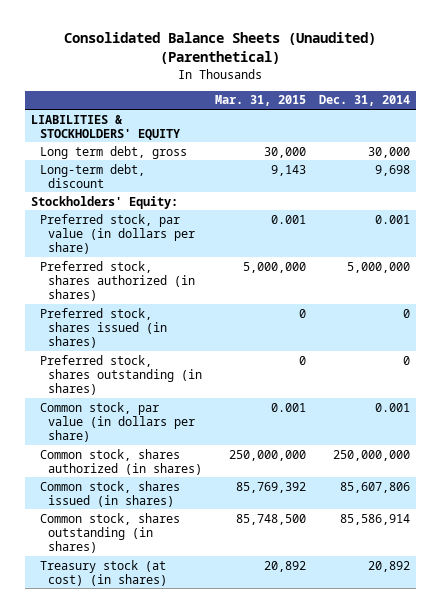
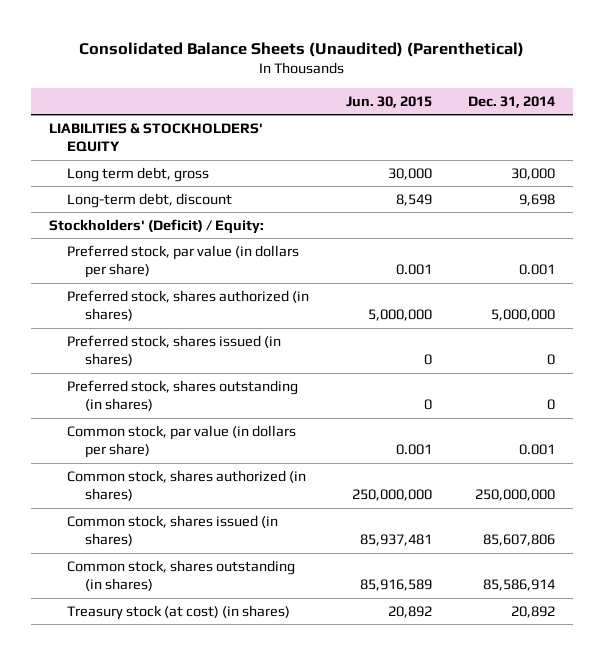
[215,95,307,107] Mar. 31, 2015 -> none
none -> [345,95,432,108] Jun. 30, 2015
[30,195,178,209] Stockholders' Equity: -> [49,218,265,234] Stockholders' (Deficit) / Equity:

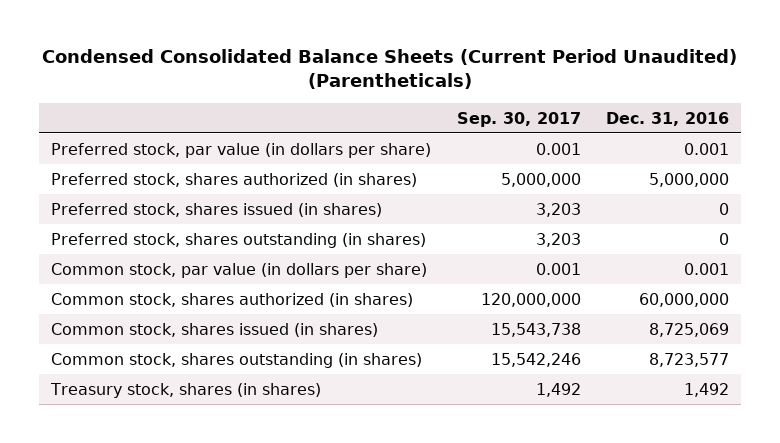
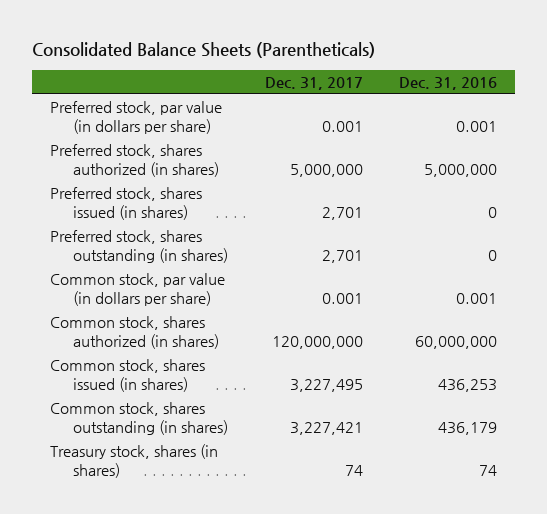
[42,49,738,90] Condensed Consolidated Balance Sheets (Current Period Unaudited) (Parentheticals) -> [32,42,376,59] Consolidated Balance Sheets (Parentheticals)
[456,111,581,127] Sep. 30, 2017 -> none
none -> [264,77,363,91] Dec. 31, 2017
[648,322,729,337] 8,725,069 -> [438,378,498,392] 436,253
[648,352,729,367] 8,723,577 -> [438,421,498,435] 436,179
[683,382,729,397] 1,492 -> [479,464,498,476] 74

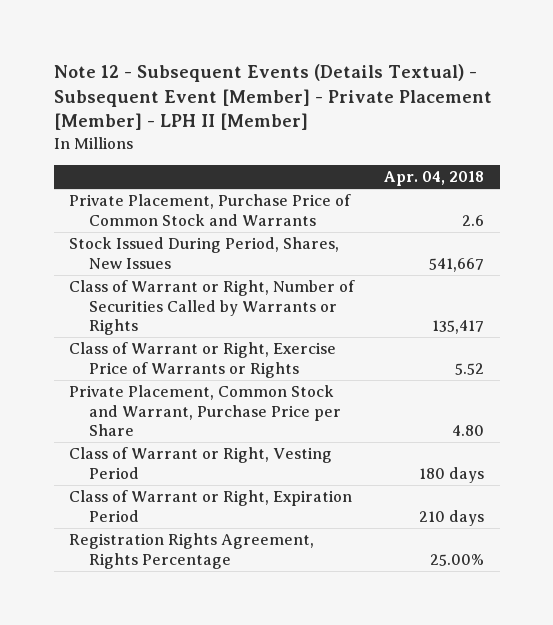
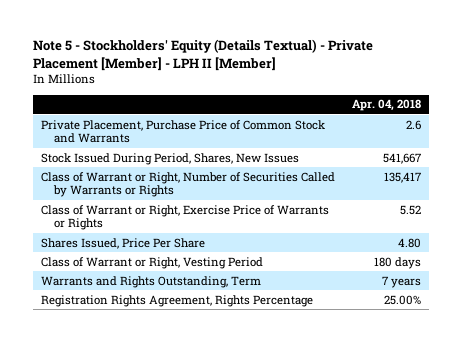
[53,64,492,131] Note 12 - Subsequent Events (Details Textual) - Subsequent Event [Member] - Private Placement [Member] - LPH II [Member] -> [32,39,373,71] Note 5 - Stockholders' Equity (Details Textual) - Private Placement [Member] - LPH II [Member]
[69,385,342,437] Private Placement, Common Stock and Warrant, Purchase Price per Share -> none
none -> [40,237,205,249] Shares Issued, Price Per Share
[69,490,353,522] Class of Warrant or Right, Expiration Period -> none
none -> [40,275,261,288] Warrants and Rights Outstanding, Term

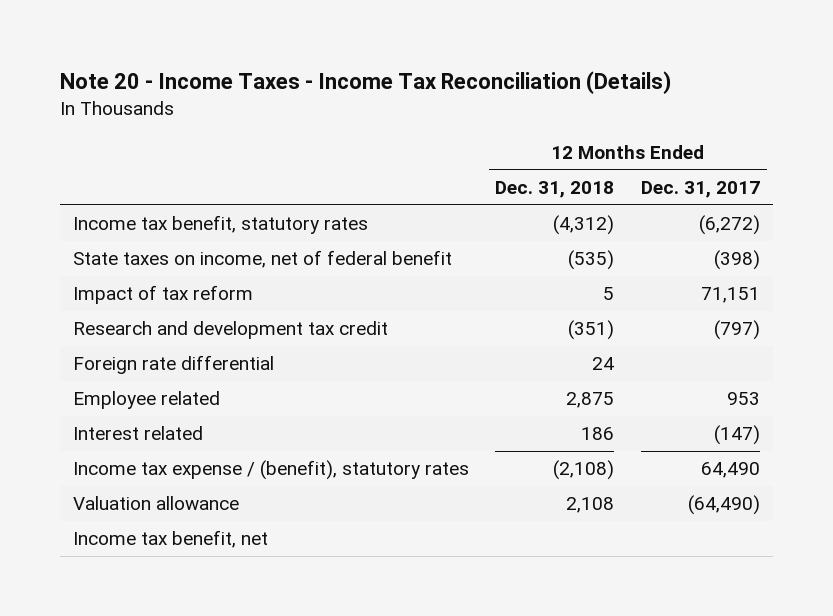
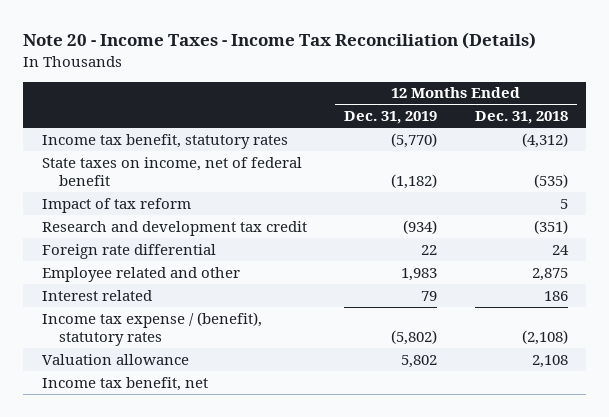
[640,181,760,199] Dec. 31, 2017 -> none
none -> [344,111,438,125] Dec. 31, 2019
[72,391,220,410] Employee related -> [41,266,240,282] Employee related and other

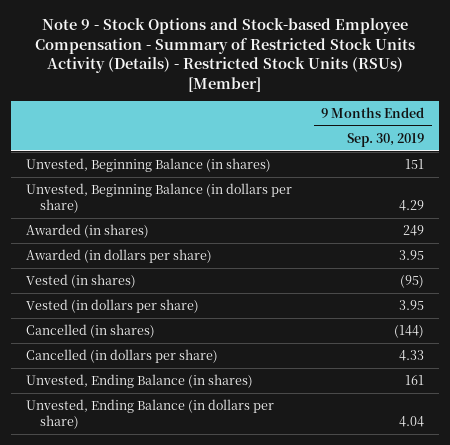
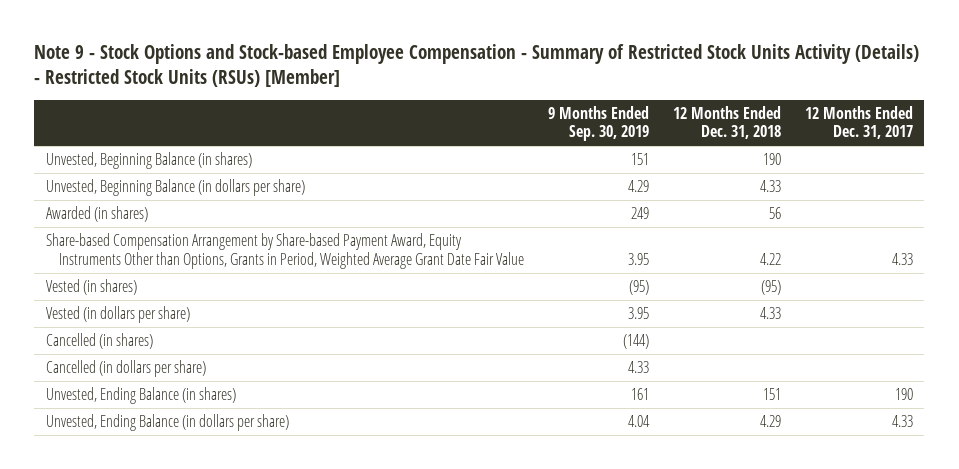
none -> [672,105,781,140] 12 Months Ended Dec. 31, 2018
none -> [804,105,913,140] 12 Months Ended Dec. 31, 2017
[25,248,212,263] Awarded (in dollars per share) -> [46,233,524,269] Share-based Compensation Arrangement by Share-based Payment Award, Equity Instruments Other than Options, Grants in Period, Weighted Average Grant Date Fair Value

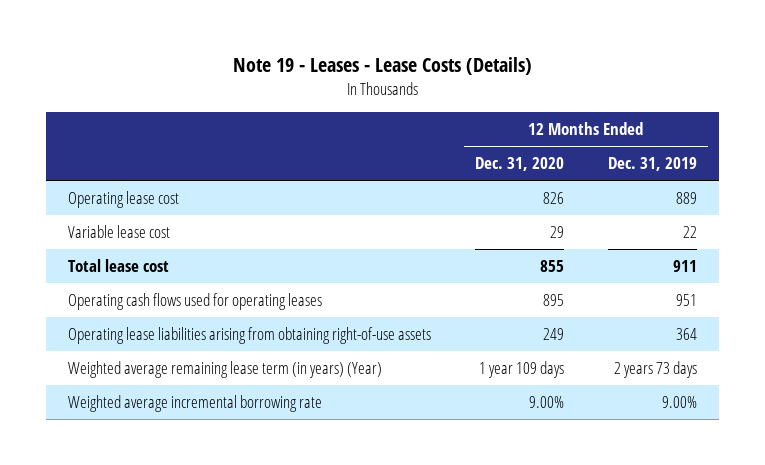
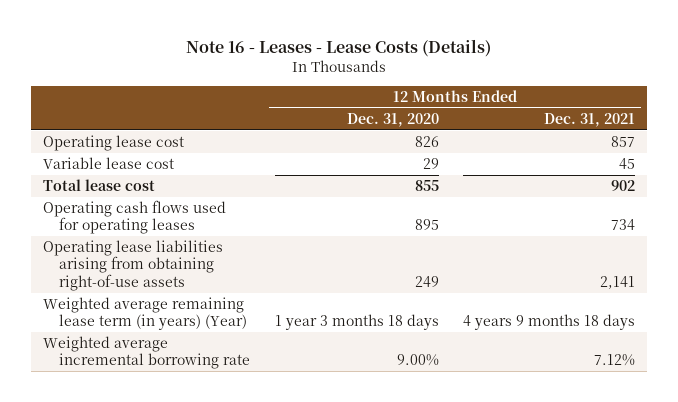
[232,57,532,76] Note 19 - Leases - Lease Costs (Details) -> [186,38,492,57] Note 16 - Leases - Lease Costs (Details)
[608,157,698,172] Dec. 31, 2019 -> none
none -> [544,112,636,127] Dec. 31, 2021
[479,361,565,379] 1 year 109 days -> [274,314,439,331] 1 year 3 months 18 days

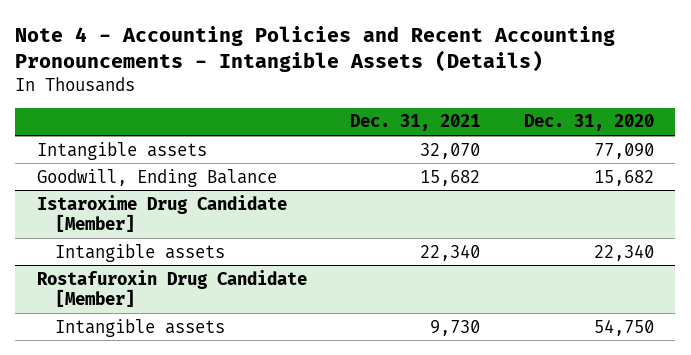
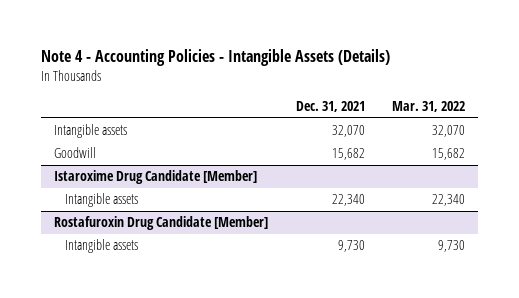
[15,25,616,72] Note 4 - Accounting Policies and Recent Accounting Pronouncements - Intangible Assets (Details) -> [40,49,390,67] Note 4 - Accounting Policies - Intangible Assets (Details)
[523,114,654,132] Dec. 31, 2020 -> none
none -> [391,101,465,113] Mar. 31, 2022
[37,168,278,187] Goodwill, Ending Balance -> [54,147,97,159] Goodwill

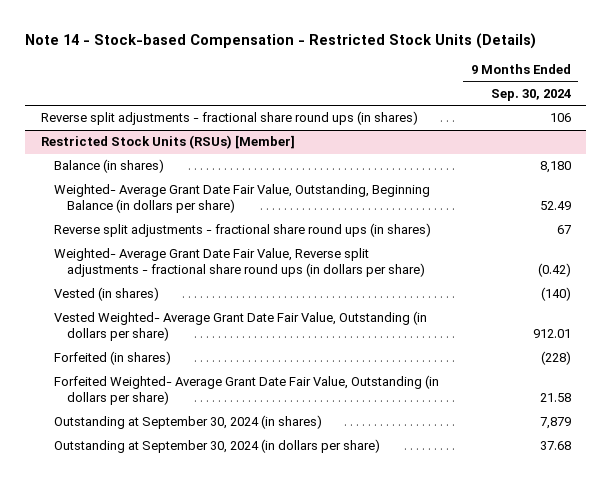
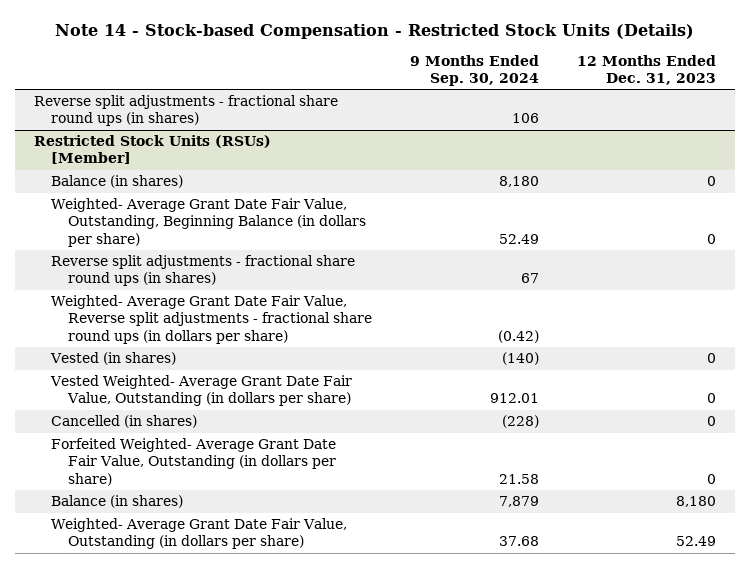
none -> [577,54,717,85] 12 Months Ended Dec. 31, 2023
[54,351,172,366] Forfeited (in shares) -> [50,415,197,429] Cancelled (in shares)
[54,415,323,430] Outstanding at September 30, 2024 (in shares) -> [50,495,183,509] Balance (in shares)
[54,439,381,454] Outstanding at September 30, 2024 (in dollars per share) -> [50,518,347,550] Weighted- Average Grant Date Fair Value, Outstanding (in dollars per share)

